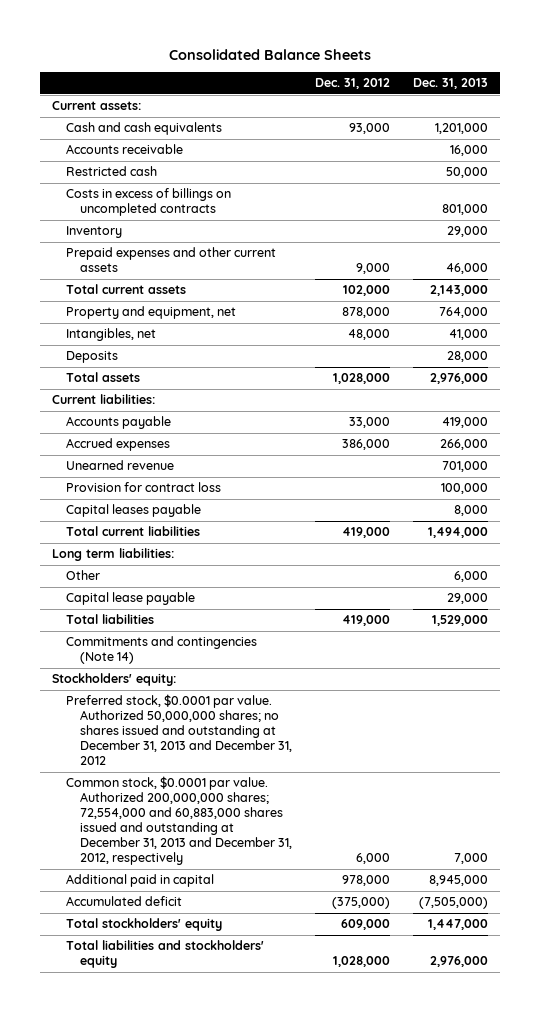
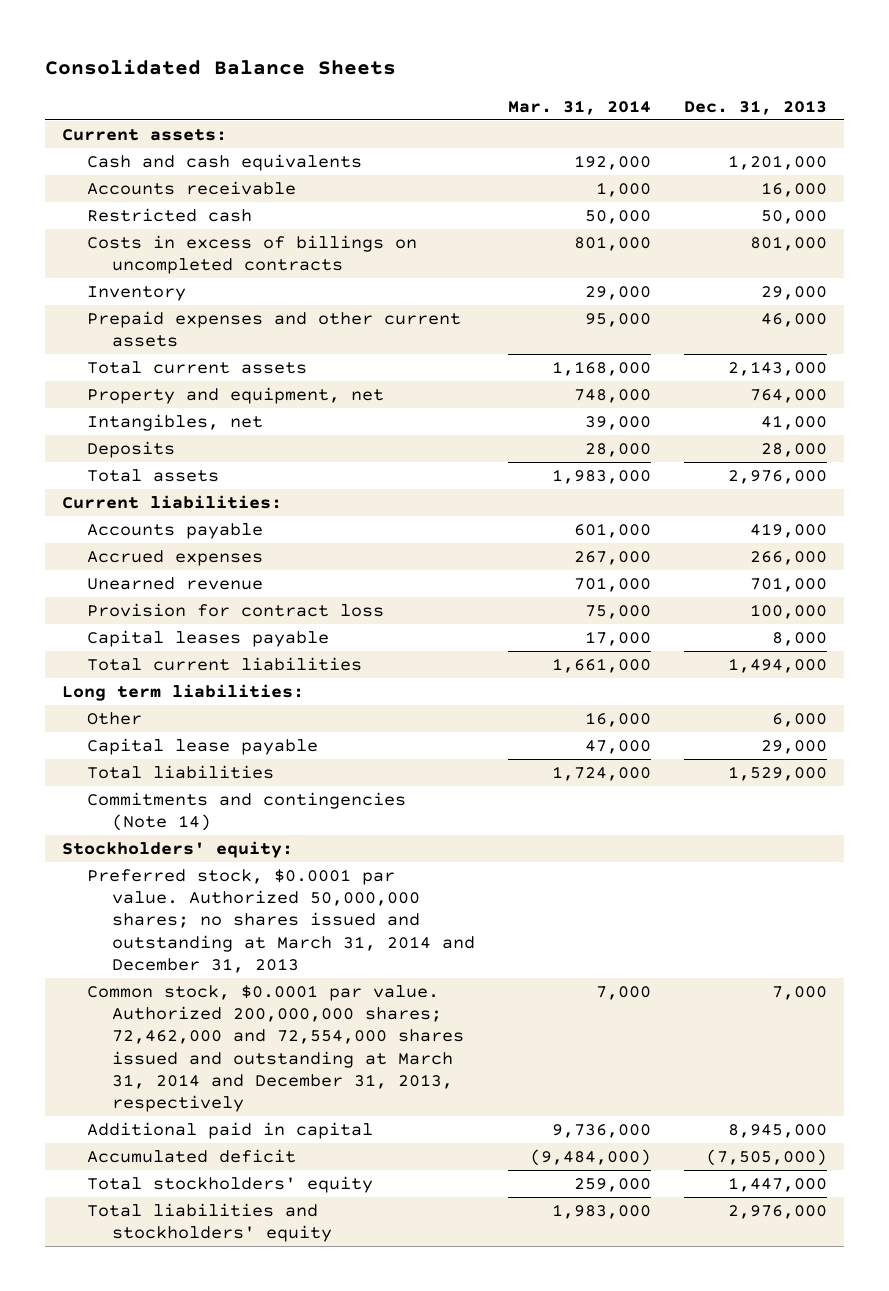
[315,78,391,90] Dec. 31, 2012 -> none
none -> [508,99,652,115] Mar. 31, 2014
[66,694,293,766] Preferred stock, $0.0001 par value. Authorized 50,000,000 shares; no shares issued and outstanding at December 31, 2013 and December 31, 2012 -> [87,868,476,973] Preferred stock, $0.0001 par value. Authorized 50,000,000 shares; no shares issued and outstanding at March 31, 2014 and December 31, 2013
[66,776,293,866] Common stock, $0.0001 par value. Authorized 200,000,000 shares; 72,554,000 and 60,883,000 shares issued and outstanding at December 31, 2013 and December 31, 2012, respectively -> [87,984,465,1113] Common stock, $0.0001 par value. Authorized 200,000,000 shares; 72,462,000 and 72,554,000 shares issued and outstanding at March 31, 2014 and December 31, 2013, respectively

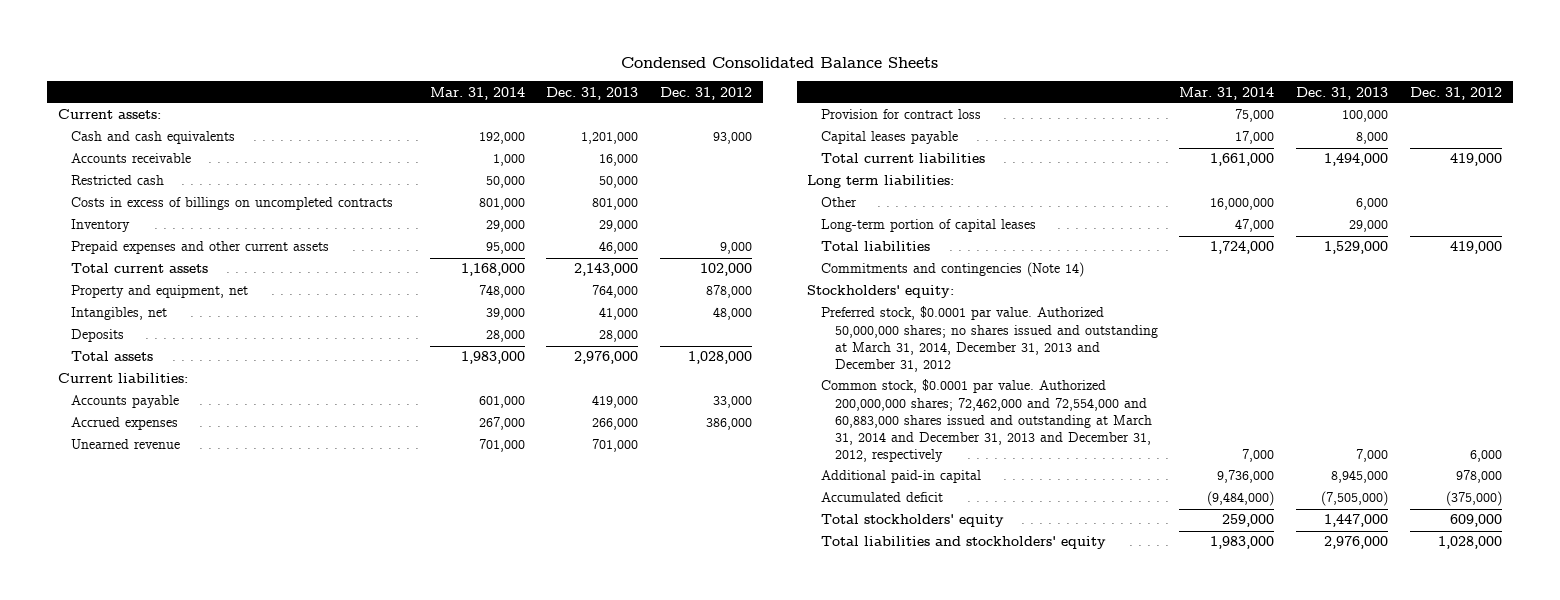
[45,59,397,76] Consolidated Balance Sheets -> [620,56,938,68] Condensed Consolidated Balance Sheets
none -> [660,86,753,100] Dec. 31, 2012
[585,711,652,727] 16,000 -> [1210,198,1275,211] 16,000,000
[87,737,319,755] Capital lease payable -> [821,219,1037,233] Long-term portion of capital leases
[87,868,476,973] Preferred stock, $0.0001 par value. Authorized 50,000,000 shares; no shares issued and outstanding at March 31, 2014 and December 31, 2013 -> [821,306,1158,372] Preferred stock, $0.0001 par value. Authorized 50,000,000 shares; no shares issued and outstanding at March 31, 2014, December 31, 2013 and December 31, 2012
[87,984,465,1113] Common stock, $0.0001 par value. Authorized 200,000,000 shares; 72,462,000 and 72,554,000 shares issued and outstanding at March 31, 2014 and December 31, 2013, respectively -> [821,379,1152,462] Common stock, $0.0001 par value. Authorized 200,000,000 shares; 72,462,000 and 72,554,000 and 60,883,000 shares issued and outstanding at March 31, 2014 and December 31, 2013 and December 31, 2012, respectively
[87,1121,374,1139] Additional paid in capital -> [821,470,982,484] Additional paid-in capital

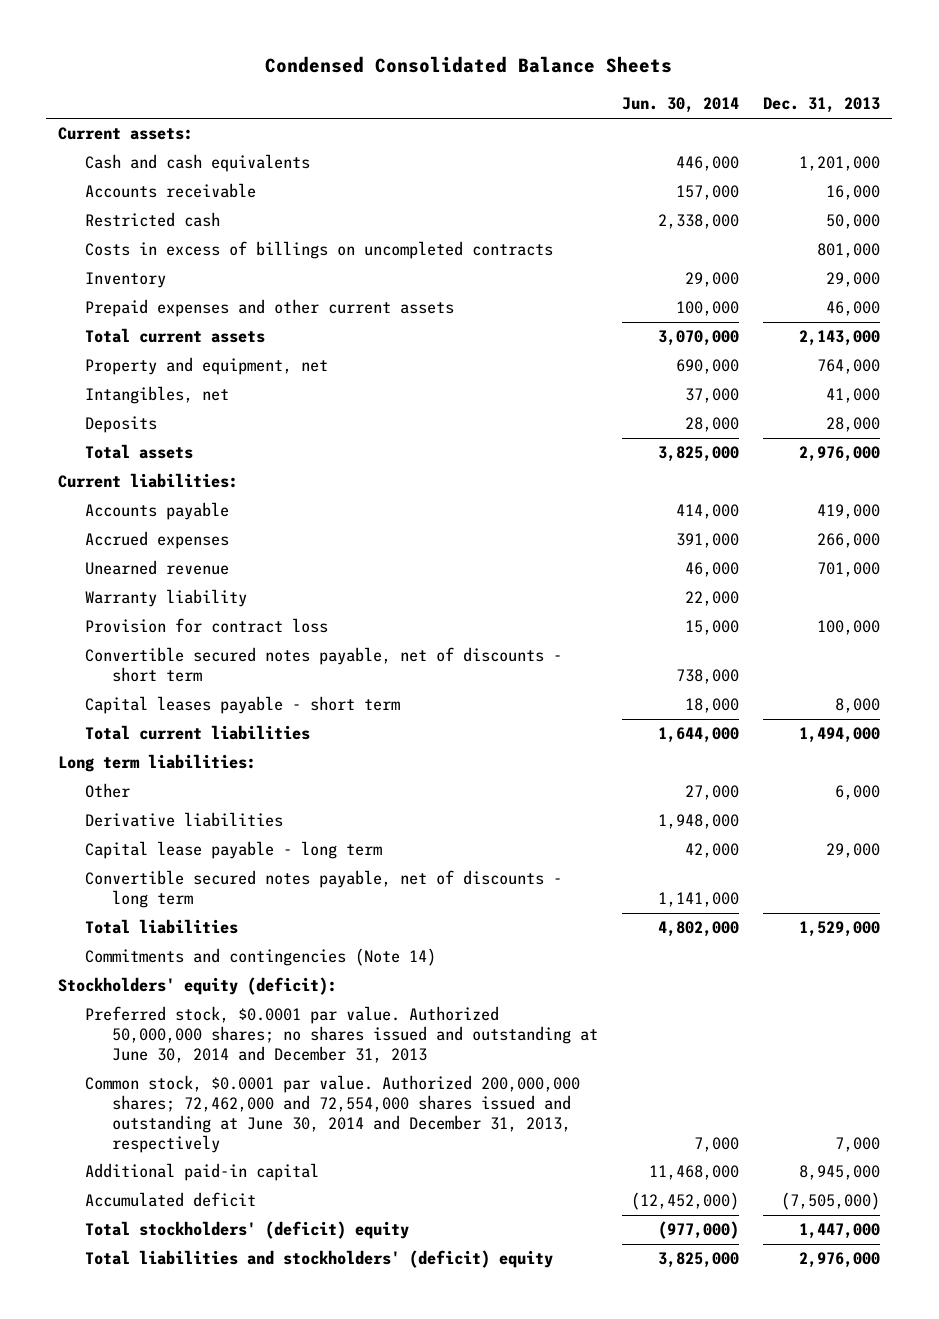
[429,86,525,100] Mar. 31, 2014 -> none
[660,86,753,100] Dec. 31, 2012 -> none
none -> [622,97,740,114] Jun. 30, 2014
none -> [85,589,248,608] Warranty liability
none -> [85,647,563,683] Convertible secured notes payable, net of discounts - short term
[821,131,959,145] Capital leases payable -> [85,696,401,715] Capital leases payable - short term
none -> [85,812,284,828] Derivative liabilities
[821,219,1037,233] Long-term portion of capital leases -> [85,841,383,860] Capital lease payable - long term
none -> [85,870,563,909] Convertible secured notes payable, net of discounts - long term
[807,285,955,299] Stockholders' equity: -> [58,977,338,996] Stockholders' equity (deficit):
[821,306,1158,372] Preferred stock, $0.0001 par value. Authorized 50,000,000 shares; no shares issued and outstanding at March 31, 2014, December 31, 2013 and December 31, 2012 -> [85,1006,598,1063] Preferred stock, $0.0001 par value. Authorized 50,000,000 shares; no shares issued and outstanding at June 30, 2014 and December 31, 2013
[821,379,1152,462] Common stock, $0.0001 par value. Authorized 200,000,000 shares; 72,462,000 and 72,554,000 and 60,883,000 shares issued and outstanding at March 31, 2014 and December 31, 2013 and December 31, 2012, respectively -> [85,1075,581,1153] Common stock, $0.0001 par value. Authorized 200,000,000 shares; 72,462,000 and 72,554,000 shares issued and outstanding at June 30, 2014 and December 31, 2013, respectively
[821,514,1005,528] Total stockholders' equity -> [85,1221,410,1240] Total stockholders' (deficit) equity
[821,536,1107,550] Total liabilities and stockholders' equity -> [85,1250,554,1269] Total liabilities and stockholders' (deficit) equity

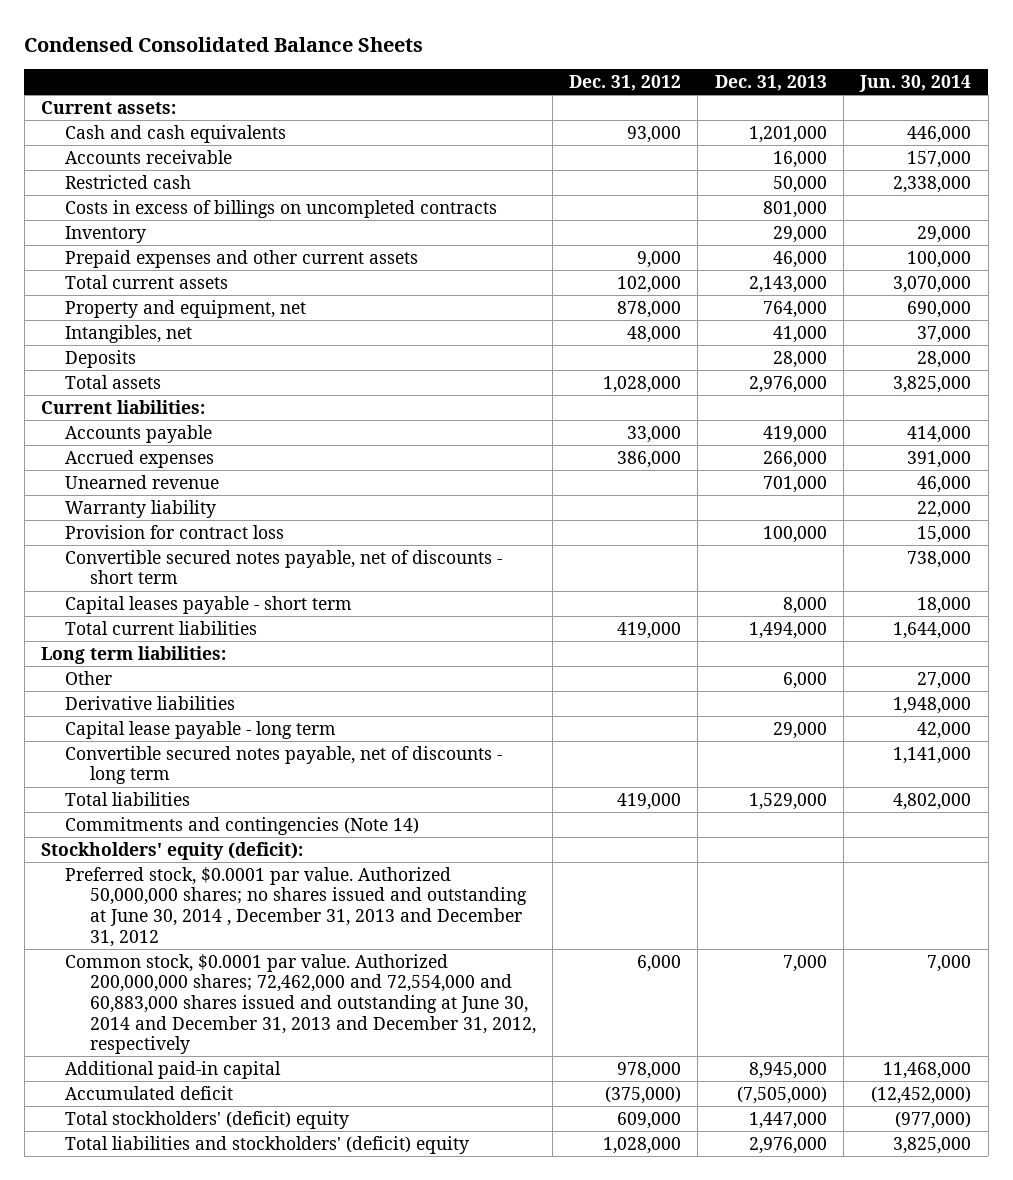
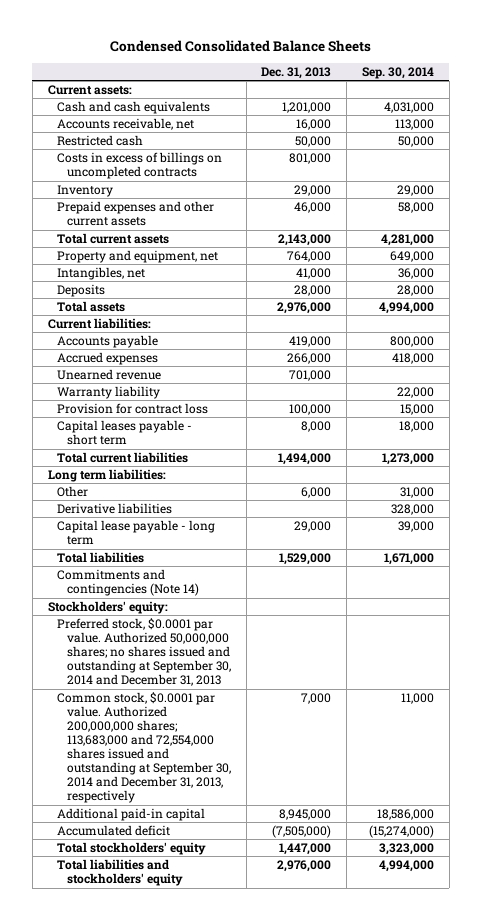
[569,75,682,92] Dec. 31, 2012 -> none
[859,75,972,93] Jun. 30, 2014 -> none
none -> [361,66,434,79] Sep. 30, 2014
[65,149,233,164] Accounts receivable -> [57,118,195,131] Accounts receivable, net
[65,549,503,585] Convertible secured notes payable, net of discounts - short term -> none
[65,745,503,785] Convertible secured notes payable, net of discounts - long term -> none
[41,841,304,860] Stockholders' equity (deficit): -> [47,601,168,615] Stockholders' equity:
[65,866,527,947] Preferred stock, $0.0001 par value. Authorized 50,000,000 shares; no shares issued and outstanding at June 30, 2014 , December 31, 2013 and December 31, 2012 -> [57,618,231,687] Preferred stock, $0.0001 par value. Authorized 50,000,000 shares; no shares issued and outstanding at September 30, 2014 and December 31, 2013
[65,953,536,1055] Common stock, $0.0001 par value. Authorized 200,000,000 shares; 72,462,000 and 72,554,000 and 60,883,000 shares issued and outstanding at June 30, 2014 and December 31, 2013 and December 31, 2012, respectively -> [57,692,231,804] Common stock, $0.0001 par value. Authorized 200,000,000 shares; 113,683,000 and 72,554,000 shares issued and outstanding at September 30, 2014 and December 31, 2013, respectively
[65,1110,350,1129] Total stockholders' (deficit) equity -> [57,842,207,856] Total stockholders' equity
[65,1135,470,1154] Total liabilities and stockholders' (deficit) equity -> [57,859,183,887] Total liabilities and stockholders' equity

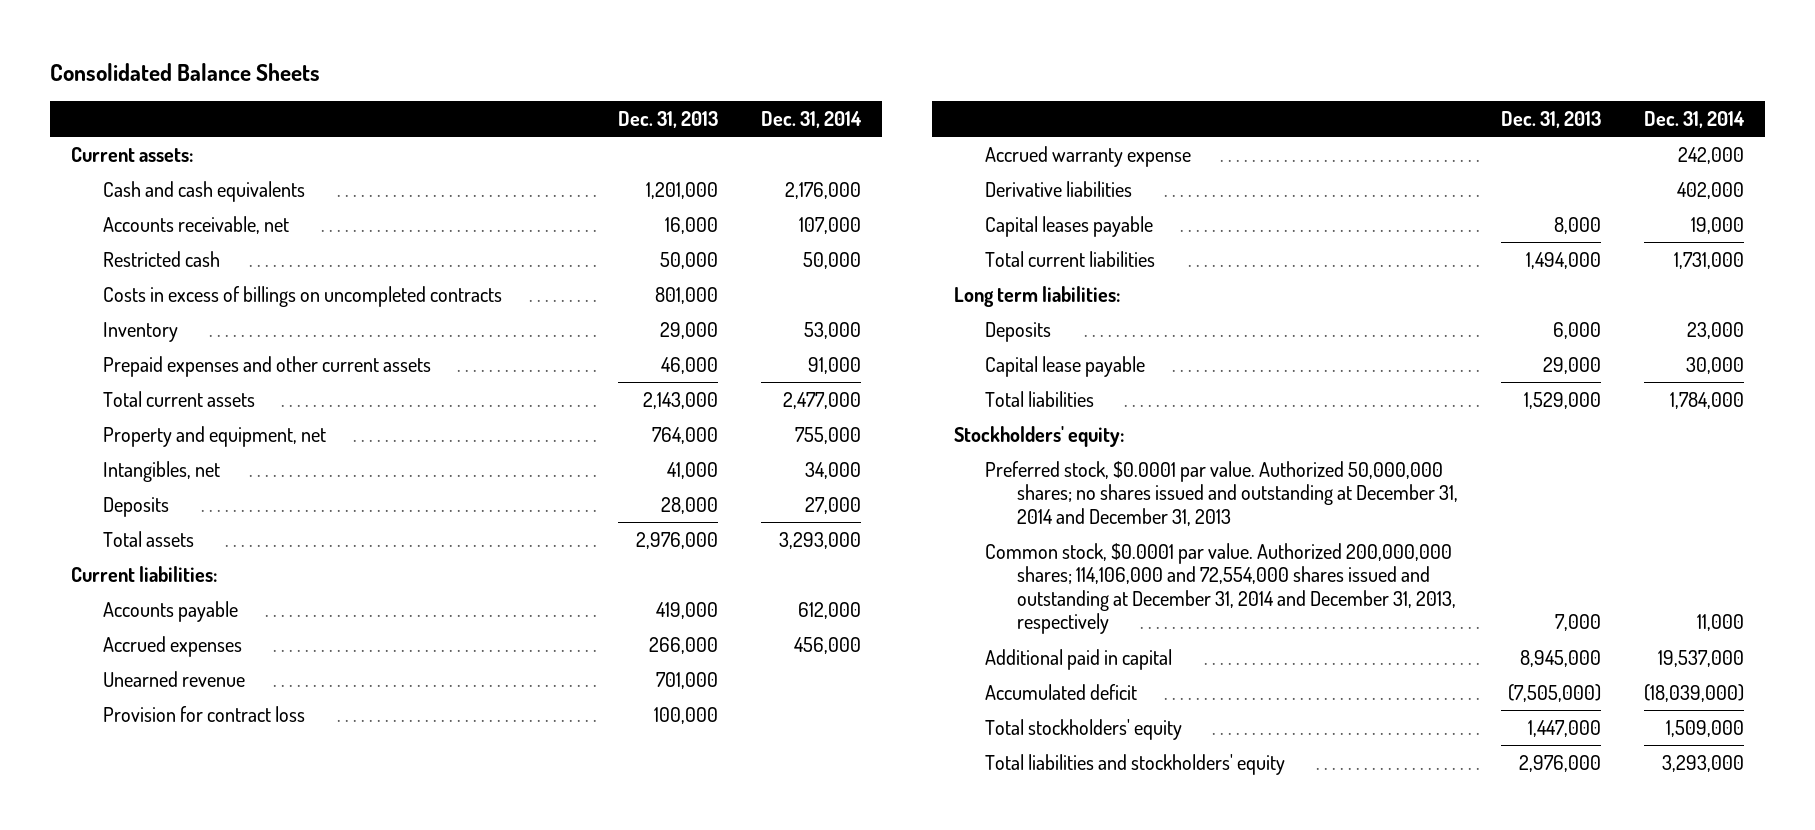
[109,39,371,52] Condensed Consolidated Balance Sheets -> [49,62,320,81] Consolidated Balance Sheets
[361,66,434,79] Sep. 30, 2014 -> none
none -> [760,110,862,128] Dec. 31, 2014
[57,386,161,400] Warranty liability -> none
none -> [985,146,1192,168] Accrued warranty expense
[57,503,173,515] Derivative liabilities -> [985,181,1133,198] Derivative liabilities
[57,420,193,446] Capital leases payable - short term -> [985,216,1154,238] Capital leases payable
[57,486,89,498] Other -> none
none -> [985,322,1052,343] Deposits
[57,520,216,546] Capital lease payable - long term -> [985,356,1146,378] Capital lease payable
[57,569,199,597] Commitments and contingencies (Note 14) -> none
[57,618,231,687] Preferred stock, $0.0001 par value. Authorized 50,000,000 shares; no shares issued and outstanding at September 30, 2014 and December 31, 2013 -> [985,461,1459,526] Preferred stock, $0.0001 par value. Authorized 50,000,000 shares; no shares issued and outstanding at December 31, 2014 and December 31, 2013
[57,692,231,804] Common stock, $0.0001 par value. Authorized 200,000,000 shares; 113,683,000 and 72,554,000 shares issued and outstanding at September 30, 2014 and December 31, 2013, respectively -> [985,543,1457,635] Common stock, $0.0001 par value. Authorized 200,000,000 shares; 114,106,000 and 72,554,000 shares issued and outstanding at December 31, 2014 and December 31, 2013, respectively
[57,808,206,822] Additional paid-in capital -> [985,649,1173,671] Additional paid in capital

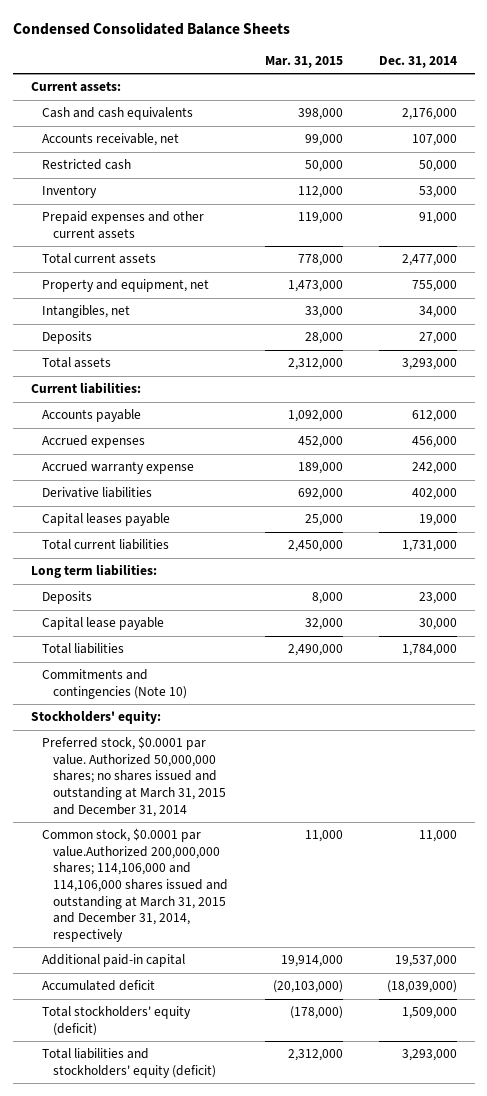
[49,62,320,81] Consolidated Balance Sheets -> [12,21,290,35] Condensed Consolidated Balance Sheets
[618,110,719,128] Dec. 31, 2013 -> none
none -> [264,55,343,68] Mar. 31, 2015
[102,286,502,308] Costs in excess of billings on uncompleted contracts -> none
[102,671,245,688] Unearned revenue -> none
[102,706,305,723] Provision for contract loss -> none
none -> [42,669,188,699] Commitments and contingencies (Note 10)
[985,461,1459,526] Preferred stock, $0.0001 par value. Authorized 50,000,000 shares; no shares issued and outstanding at December 31, 2014 and December 31, 2013 -> [42,736,227,817] Preferred stock, $0.0001 par value. Authorized 50,000,000 shares; no shares issued and outstanding at March 31, 2015 and December 31, 2014
[985,543,1457,635] Common stock, $0.0001 par value. Authorized 200,000,000 shares; 114,106,000 and 72,554,000 shares issued and outstanding at December 31, 2014 and December 31, 2013, respectively -> [42,828,229,942] Common stock, $0.0001 par value.Authorized 200,000,000 shares; 114,106,000 and 114,106,000 shares issued and outstanding at March 31, 2015 and December 31, 2014, respectively
[985,649,1173,671] Additional paid in capital -> [42,954,186,968] Additional paid-in capital
[985,719,1183,741] Total stockholders' equity -> [42,1006,192,1036] Total stockholders' equity (deficit)
[985,754,1286,776] Total liabilities and stockholders' equity -> [42,1048,217,1078] Total liabilities and stockholders' equity (deficit)

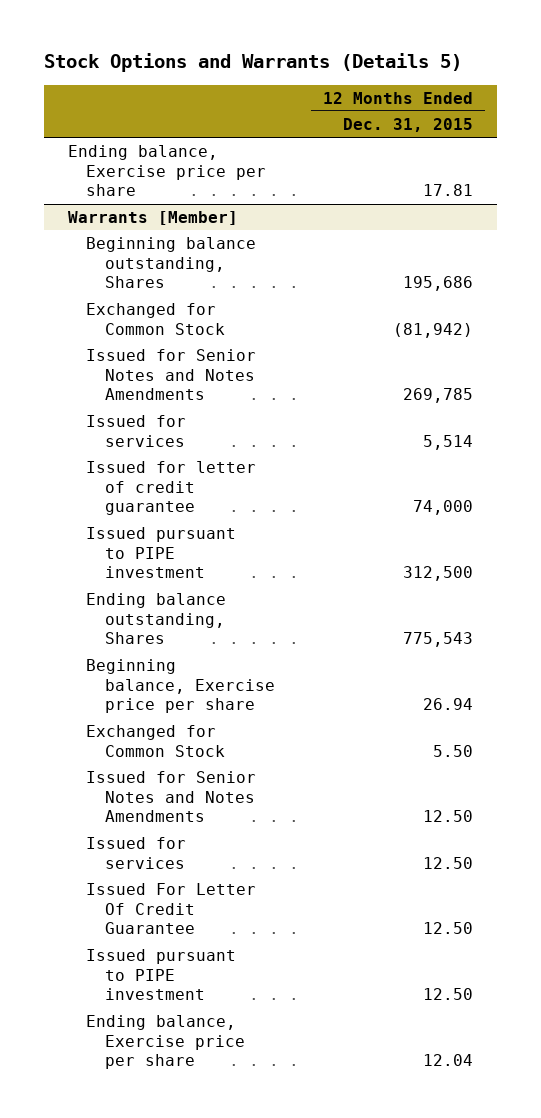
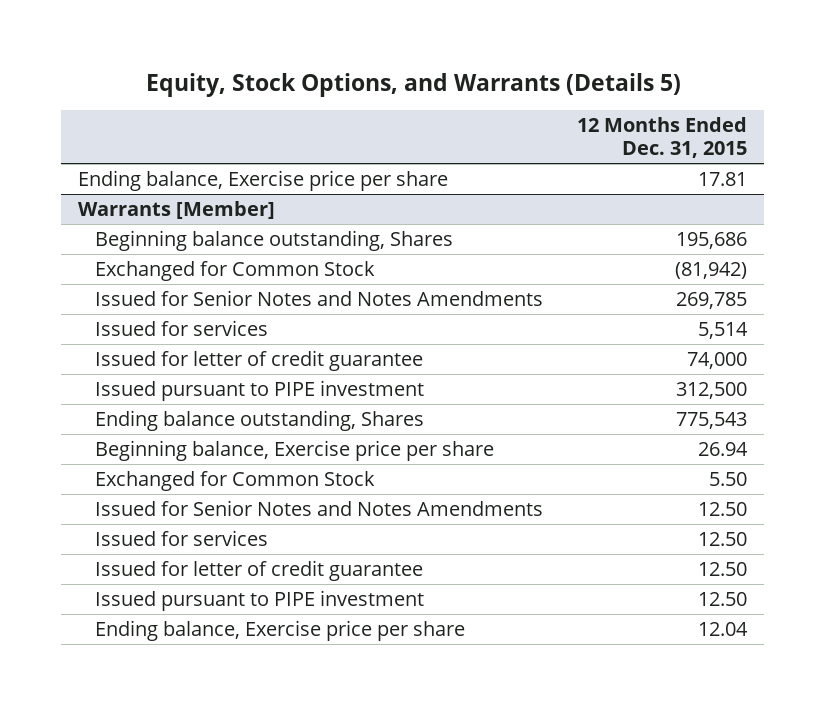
[43,53,462,73] Stock Options and Warrants (Details 5) -> [145,72,681,97] Equity, Stock Options, and Warrants (Details 5)
[86,883,257,935] Issued For Letter Of Credit Guarantee -> [94,559,423,581] Issued for letter of credit guarantee

